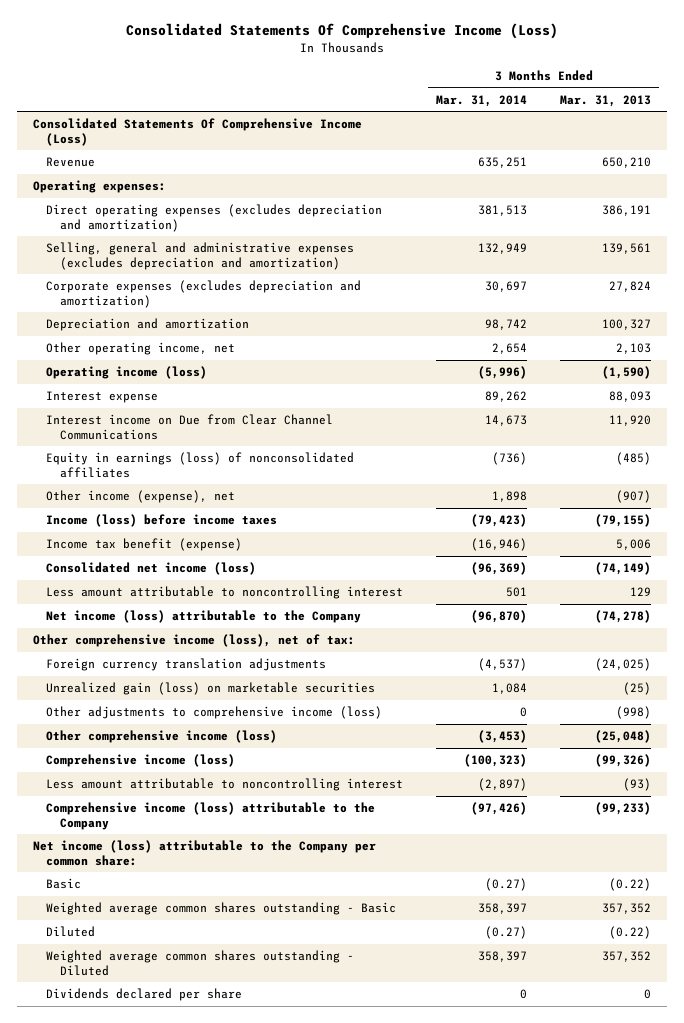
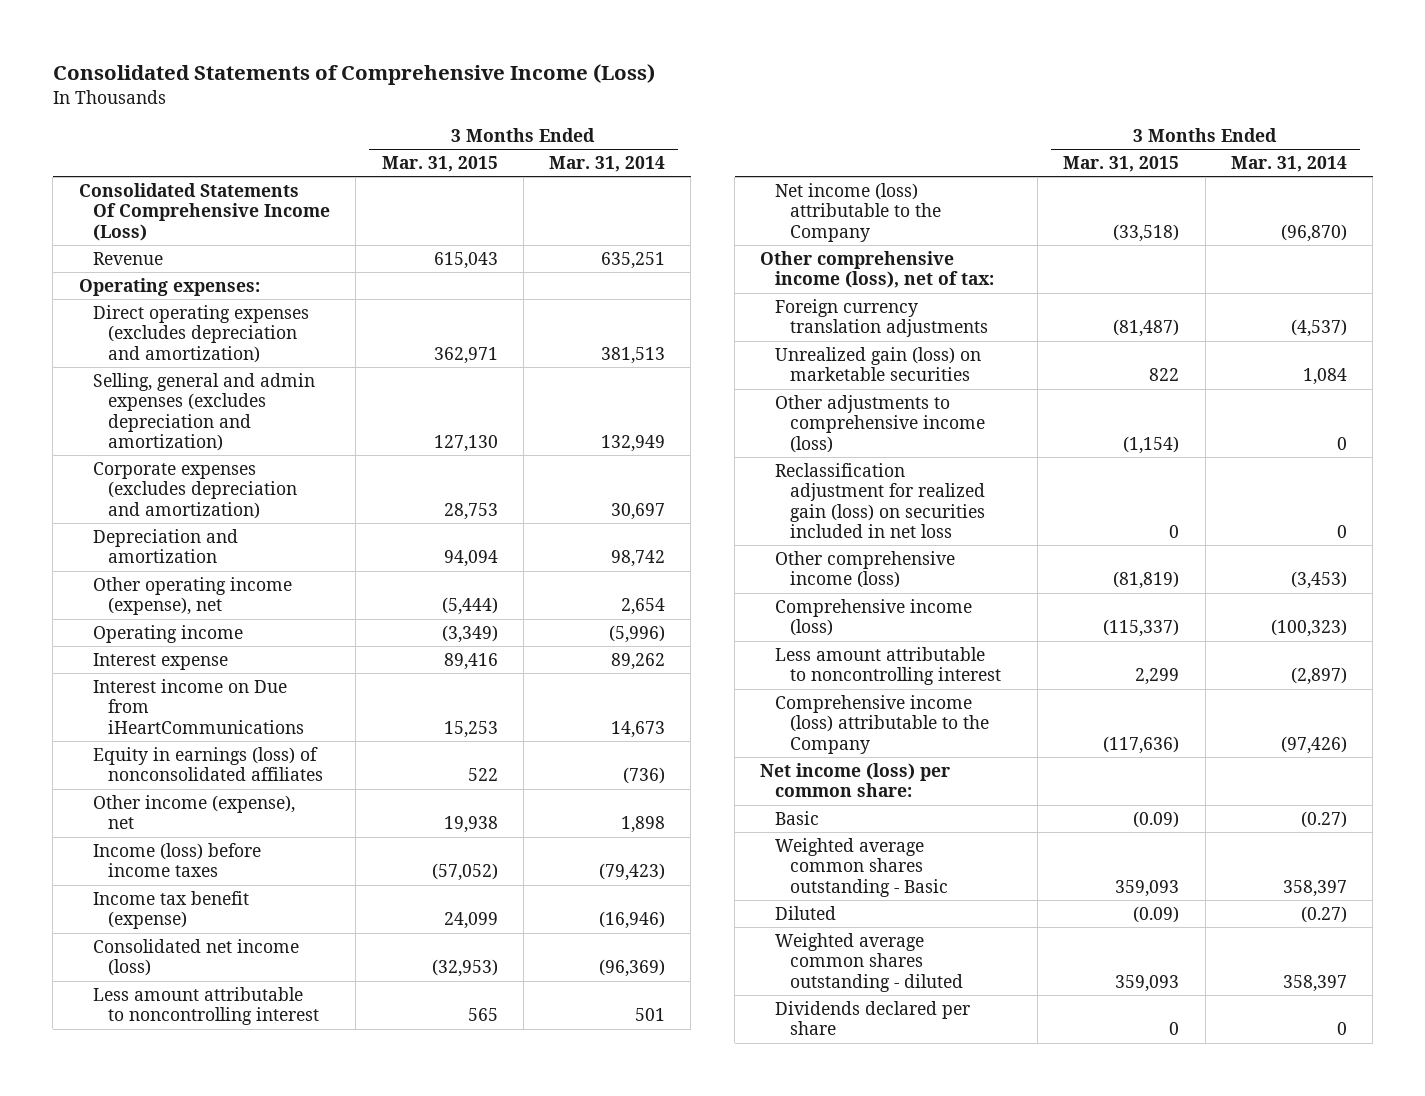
[125,23,558,40] Consolidated Statements Of Comprehensive Income (Loss) -> [52,64,655,86] Consolidated Statements of Comprehensive Income (Loss)
[559,94,651,107] Mar. 31, 2013 -> none
none -> [381,156,498,173] Mar. 31, 2015
[46,242,355,270] Selling, general and administrative expenses (excludes depreciation and amortization) -> [93,373,316,452] Selling, general and admin expenses (excludes depreciation and amortization)
[46,342,236,356] Other operating income, net -> [93,577,293,616] Other operating income (expense), net
[46,366,208,380] Operating income (loss) -> [93,625,244,644] Operating income
[46,414,334,440] Interest income on Due from Clear Channel Communications -> [93,679,304,734] Interest income on Due from iHeartCommunications
none -> [775,463,985,539] Reclassification adjustment for realized gain (loss) on securities included in net loss
[33,840,377,866] Net income (loss) attributable to the Company per common share: -> [760,763,951,798] Net income (loss) per common share:
[46,950,355,976] Weighted average common shares outstanding - Diluted -> [775,933,963,992] Weighted average common shares outstanding - diluted

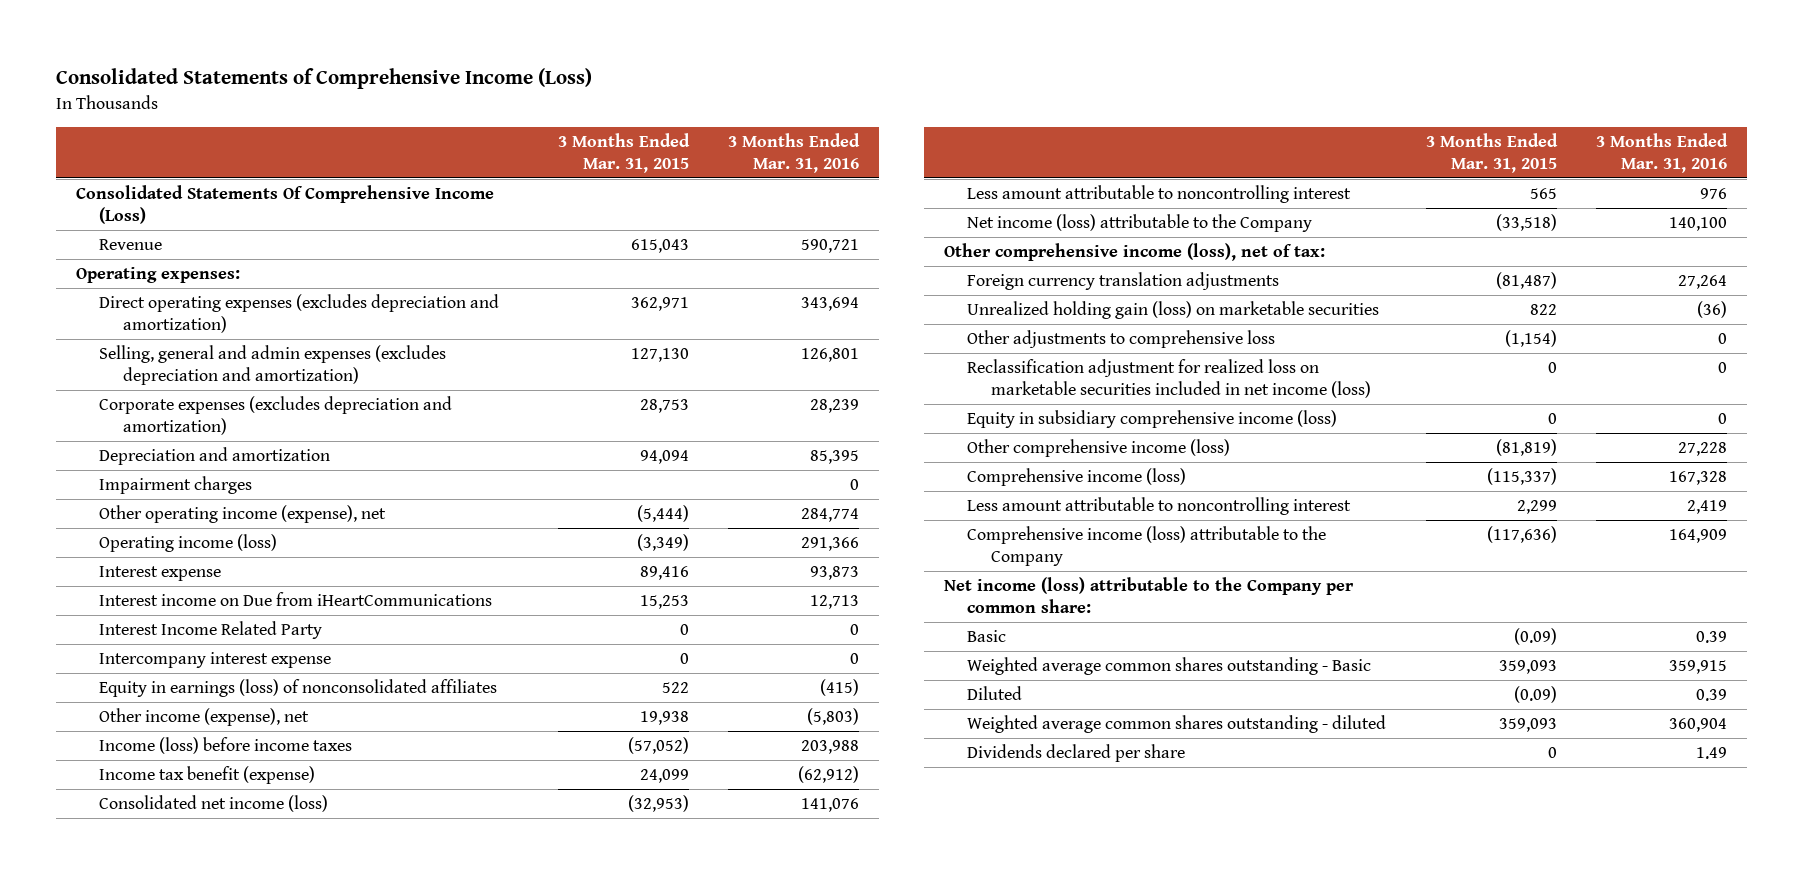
[548,156,665,173] Mar. 31, 2014 -> none
none -> [728,133,861,173] 3 Months Ended Mar. 31, 2016
none -> [99,476,253,495] Impairment charges
[93,625,244,644] Operating income -> [99,534,278,553] Operating income (loss)
none -> [99,621,323,640] Interest Income Related Party
none -> [99,652,332,669] Intercompany interest expense
[775,347,982,382] Unrealized gain (loss) on marketable securities -> [967,301,1380,320] Unrealized holding gain (loss) on marketable securities
[775,395,985,453] Other adjustments to comprehensive income (loss) -> [967,330,1276,349] Other adjustments to comprehensive loss
[775,463,985,539] Reclassification adjustment for realized gain (loss) on securities included in net loss -> [967,359,1371,398] Reclassification adjustment for realized loss on marketable securities included in net income (loss)
none -> [967,410,1338,429] Equity in subsidiary comprehensive income (loss)
[760,763,951,798] Net income (loss) per common share: -> [943,577,1354,613] Net income (loss) attributable to the Company per common share:

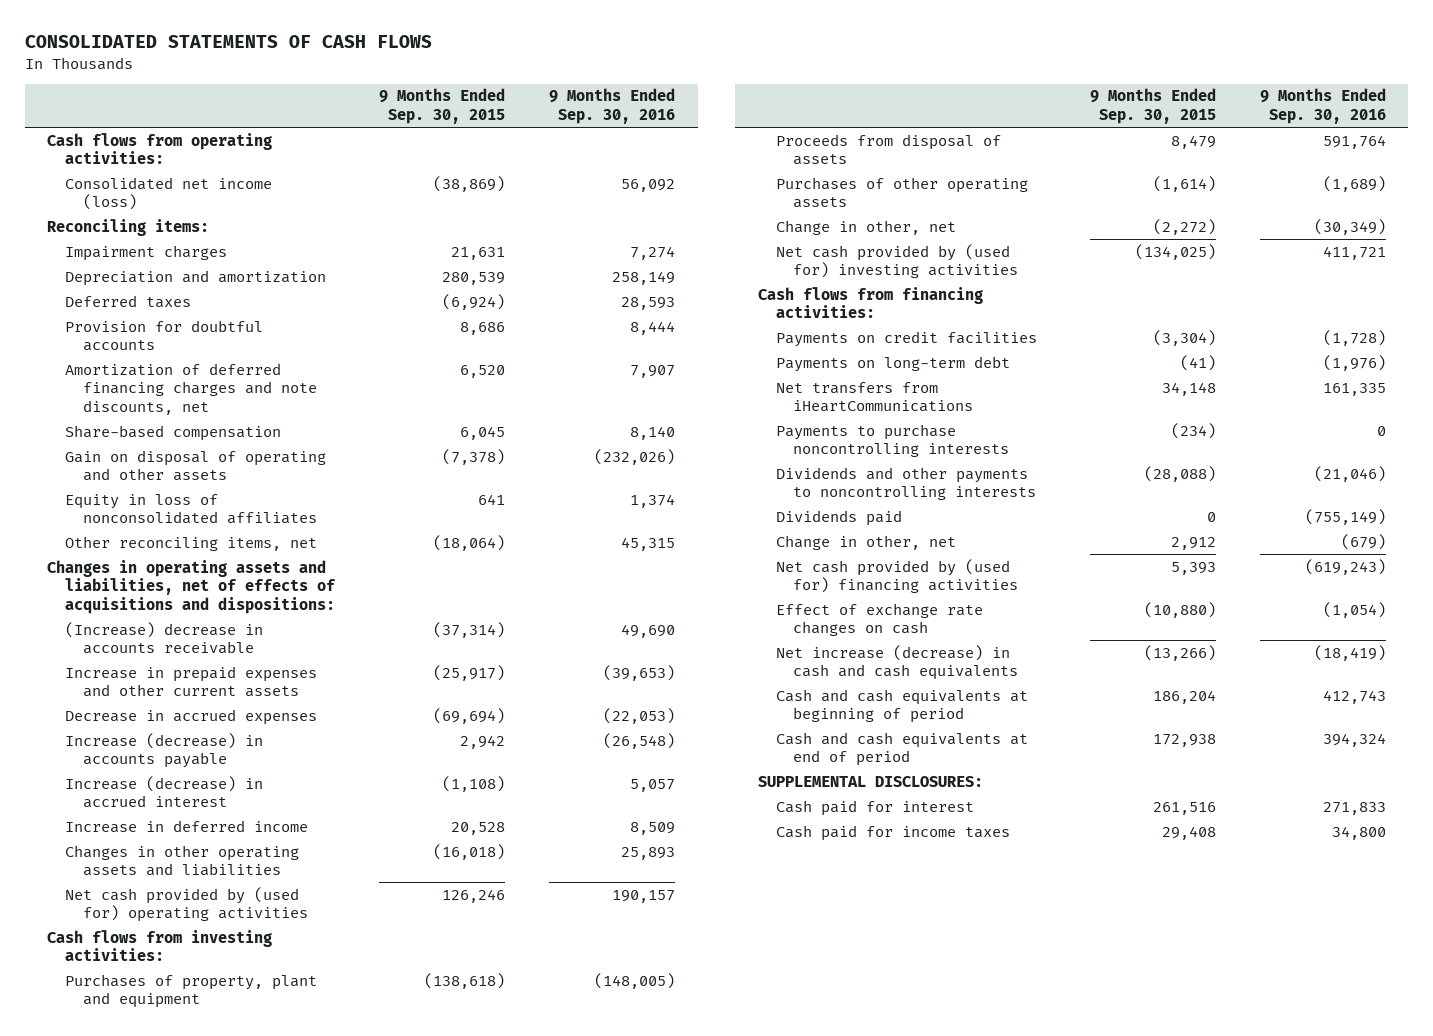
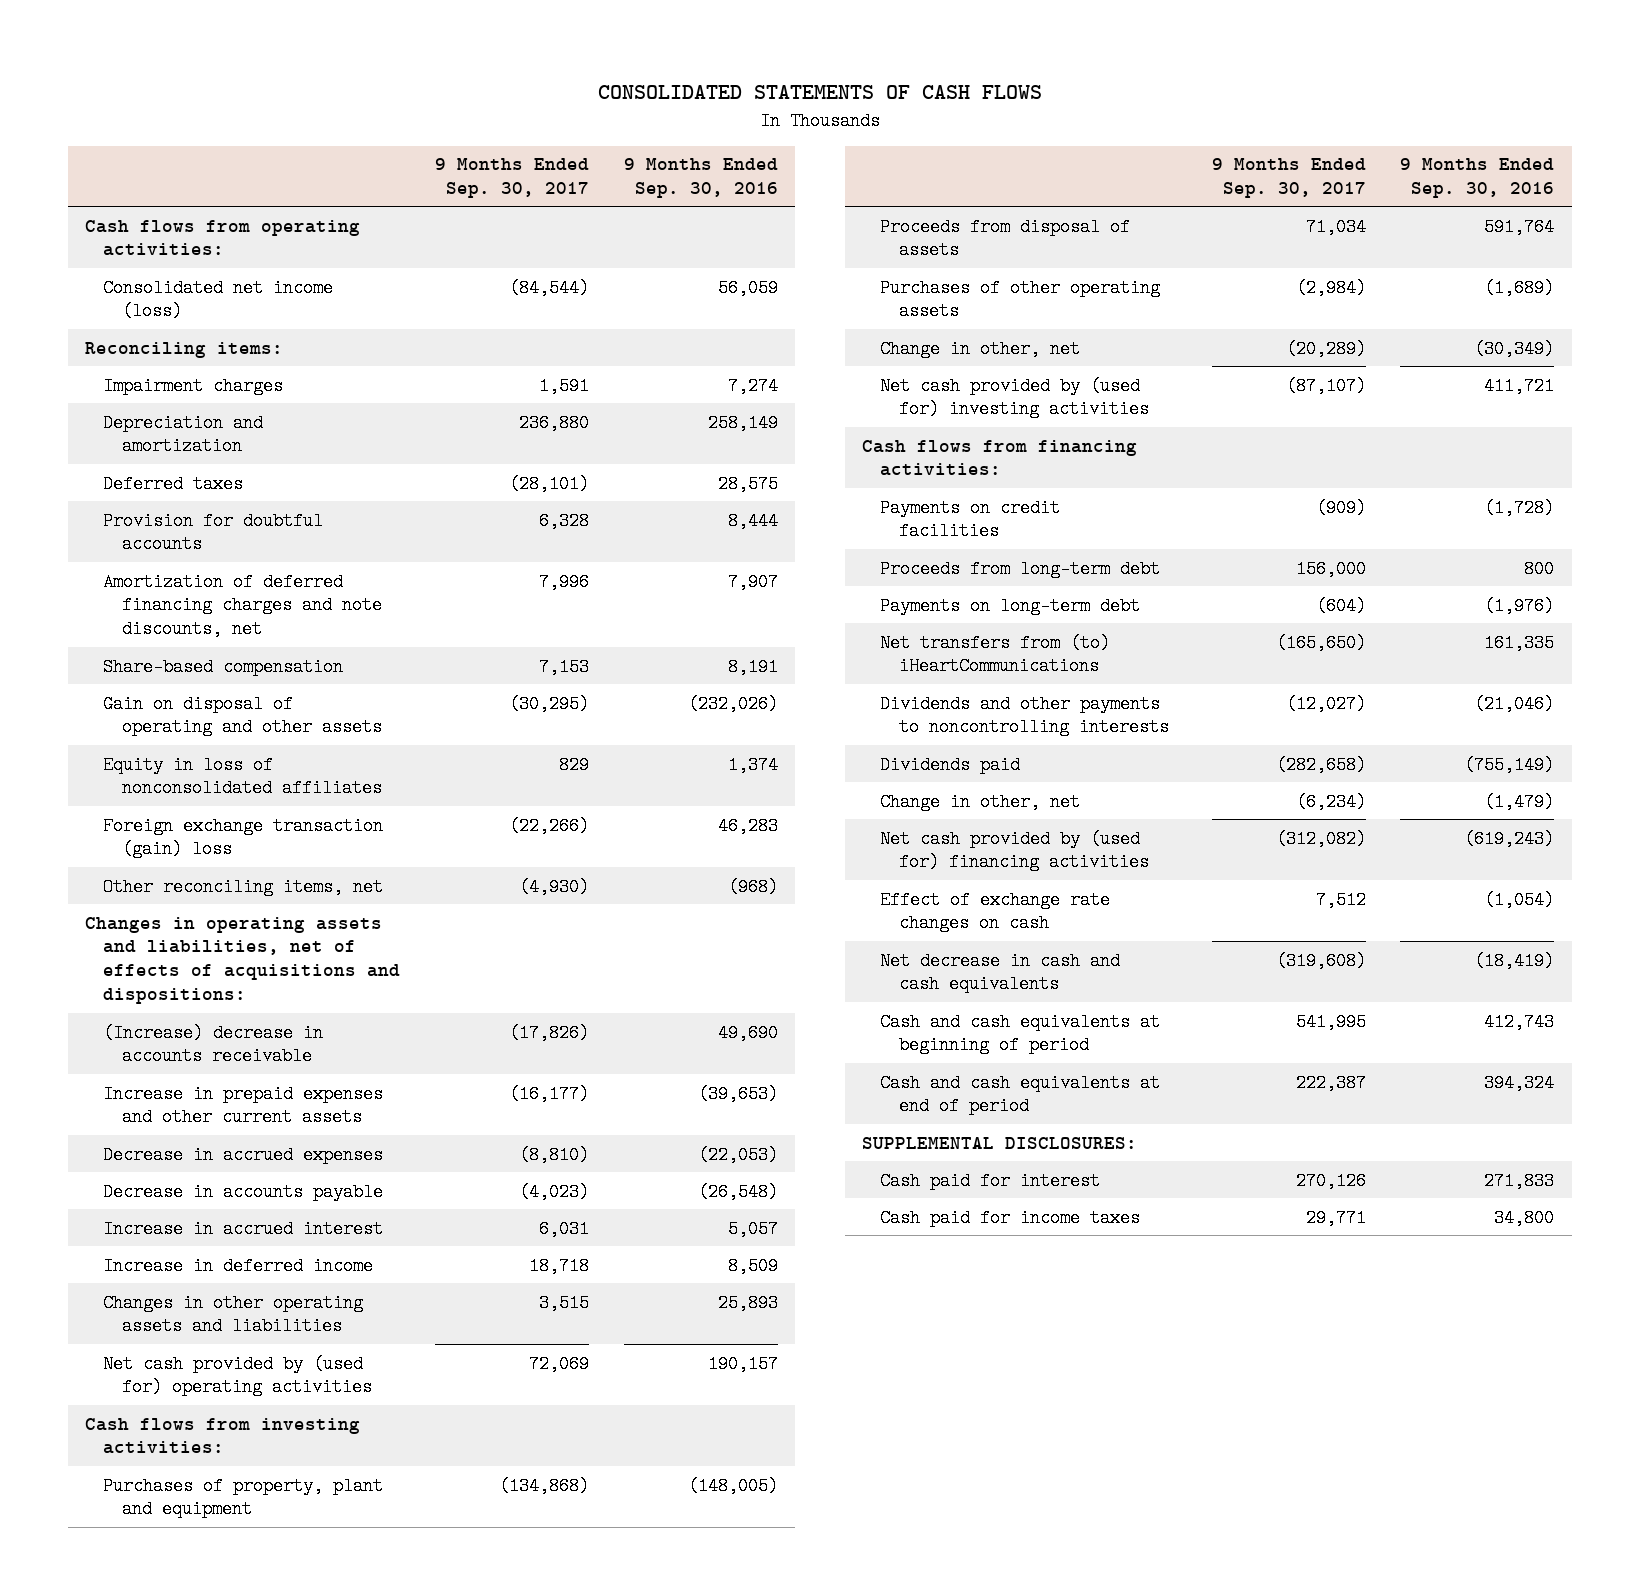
[379,88,506,125] 9 Months Ended Sep. 30, 2015 -> none
none -> [434,158,589,198] 9 Months Ended Sep. 30, 2017
[621,178,676,192] 56,092 -> [717,278,778,297] 56,059
[621,296,676,310] 28,593 -> [717,474,778,493] 28,575
[630,425,676,440] 8,140 -> [727,657,778,676] 8,191
none -> [103,816,384,859] Foreign exchange transaction (gain) loss
[621,536,676,551] 45,315 -> [727,877,778,896] (968)
[64,732,263,769] Increase (decrease) in accounts payable -> [103,1182,384,1201] Decrease in accounts payable
[64,775,263,809] Increase (decrease) in accrued interest -> [103,1219,384,1238] Increase in accrued interest
none -> [880,559,1161,578] Proceeds from long-term debt
[775,423,1010,458] Payments to purchase noncontrolling interests -> none
[775,381,974,413] Net transfers from iHeartCommunications -> [880,633,1111,676] Net transfers from (to) iHeartCommunications
[1341,533,1387,550] (679) -> [1484,792,1555,811] (1,479)
[775,644,1019,681] Net increase (decrease) in cash and cash equivalents -> [880,951,1121,994] Net decrease in cash and cash equivalents

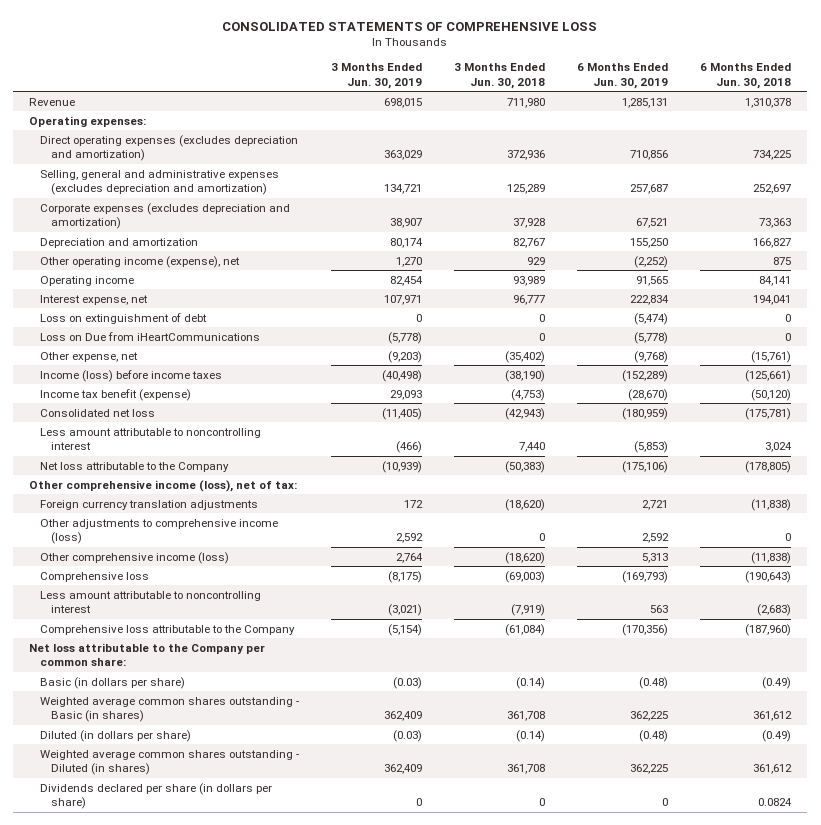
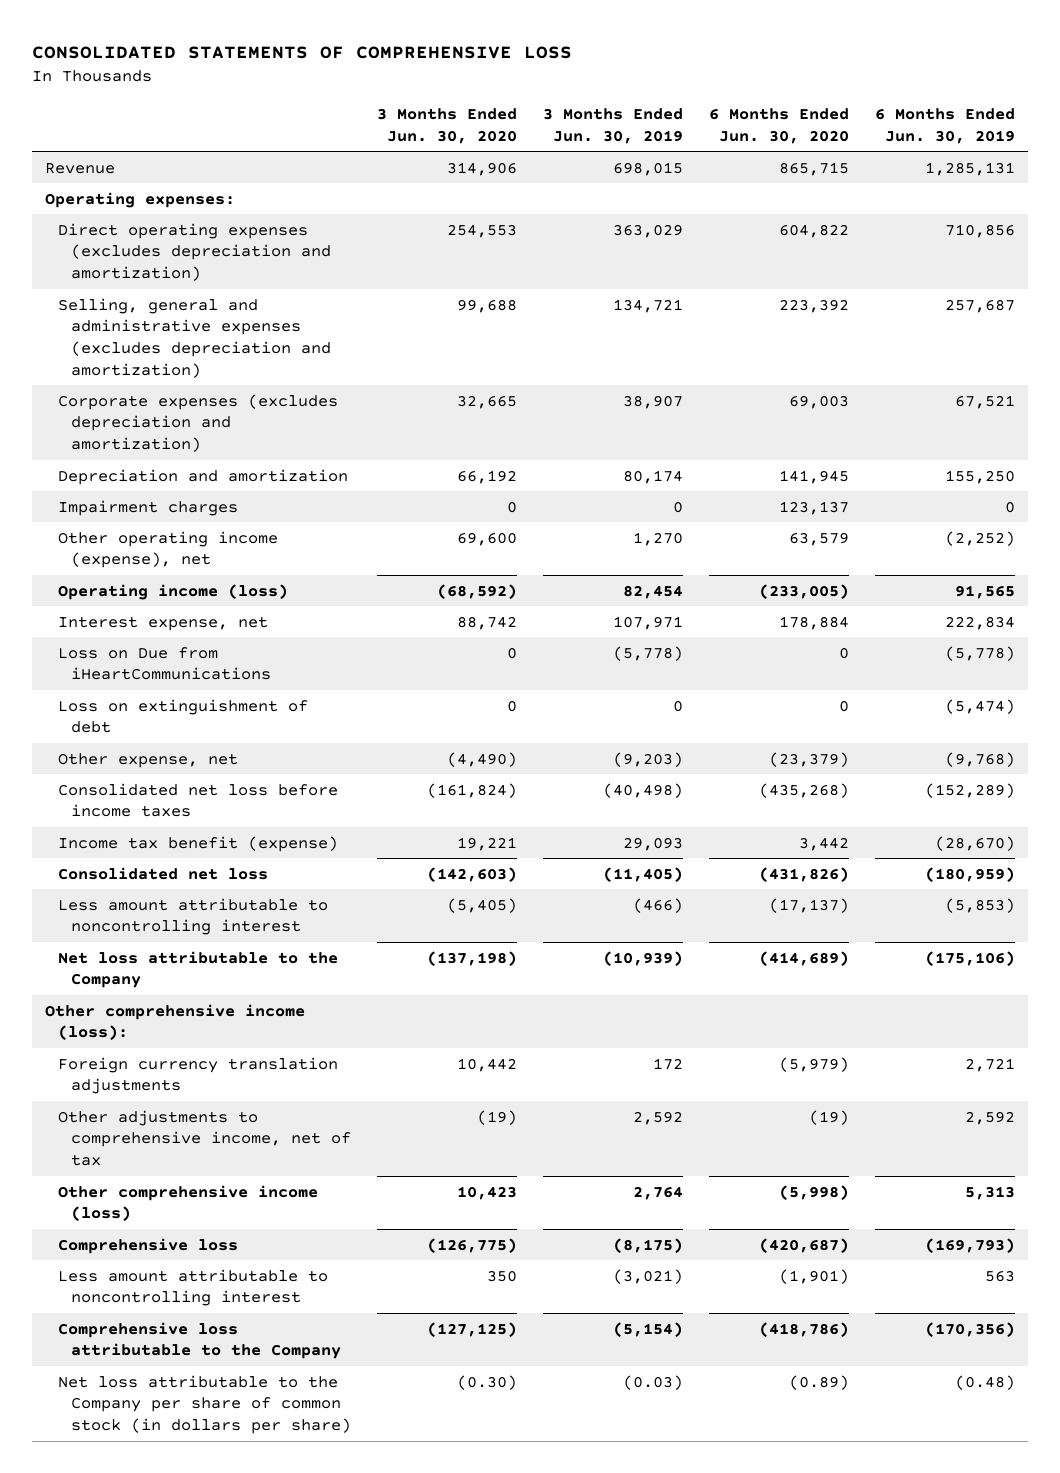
[454,63,546,89] 3 Months Ended Jun. 30, 2018 -> none
[700,63,792,89] 6 Months Ended Jun. 30, 2018 -> none
none -> [376,108,517,144] 3 Months Ended Jun. 30, 2020
none -> [709,108,850,144] 6 Months Ended Jun. 30, 2020
none -> [57,499,238,516] Impairment charges
[40,275,135,286] Operating income -> [57,583,288,600] Operating income (loss)
[40,312,208,324] Loss on extinguishment of debt -> [57,698,308,734] Loss on extinguishment of debt
[40,369,223,382] Income (loss) before income taxes -> [57,782,338,818] Consolidated net loss before income taxes
[29,479,298,492] Other comprehensive income (loss), net of tax: -> [44,1003,305,1041] Other comprehensive income (loss):
[40,518,279,544] Other adjustments to comprehensive income (loss) -> [57,1109,351,1166] Other adjustments to comprehensive income, net of tax
[29,642,266,666] Net loss attributable to the Company per common share: -> none
[40,696,300,722] Weighted average common shares outstanding - Basic (in shares) -> none
[40,729,192,742] Diluted (in dollars per share) -> none
[40,749,300,775] Weighted average common shares outstanding - Diluted (in shares) -> none
[40,782,273,809] Dividends declared per share (in dollars per share) -> none
[40,676,186,689] Basic (in dollars per share) -> [57,1374,351,1434] Net loss attributable to the Company per share of common stock (in dollars per share)

